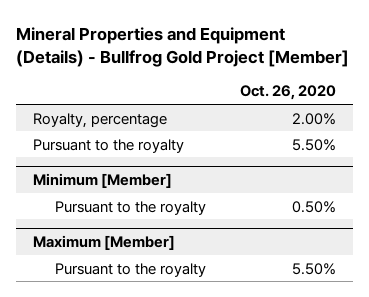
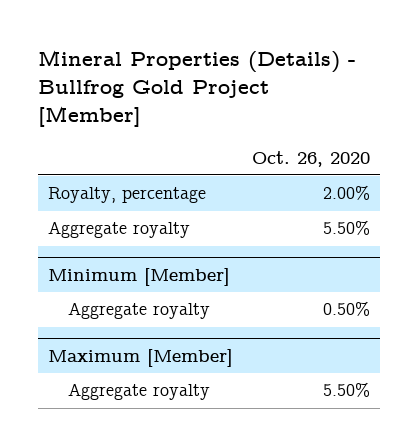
[16,26,350,67] Mineral Properties and Equipment (Details) - Bullfrog Gold Project [Member] -> [38,50,357,128] Mineral Properties (Details) - Bullfrog Gold Project [Member]
[33,138,185,153] Pursuant to the royalty -> none
none -> [48,221,191,239] Aggregate royalty
[54,200,206,215] Pursuant to the royalty -> none
none -> [67,302,210,320] Aggregate royalty
[54,262,206,277] Pursuant to the royalty -> none
none -> [67,383,210,401] Aggregate royalty

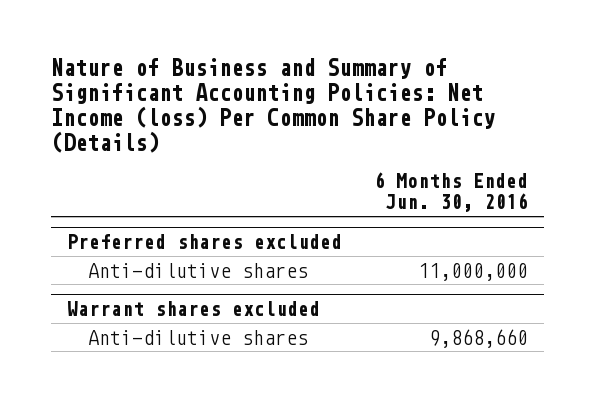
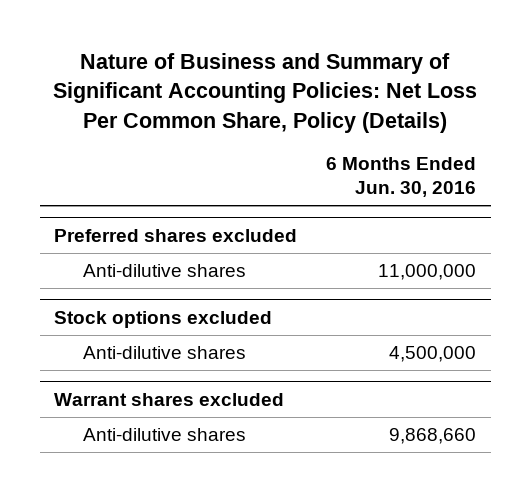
[51,58,496,153] Nature of Business and Summary of Significant Accounting Policies: Net Income (loss) Per Common Share Policy (Details) -> [53,53,478,133] Nature of Business and Summary of Significant Accounting Policies: Net Loss Per Common Share, Policy (Details)
none -> [54,310,273,328] Stock options excluded
none -> [82,345,246,359] Anti-dilutive shares

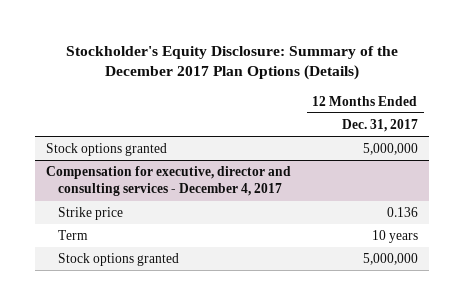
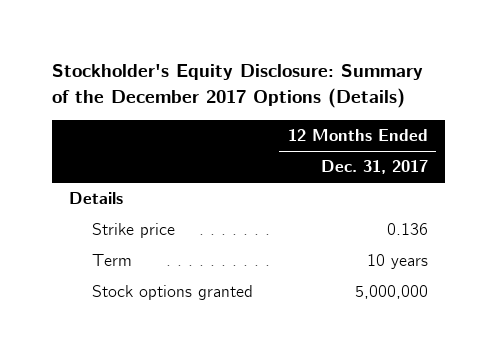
[65,45,398,81] Stockholder's Equity Disclosure: Summary of the December 2017 Plan Options (Details) -> [51,64,423,109] Stockholder's Equity Disclosure: Summary of the December 2017 Options (Details)
[45,142,167,156] Stock options granted -> none
[45,165,291,197] Compensation for executive, director and consulting services - December 4, 2017 -> none
none -> [69,192,124,205] Details

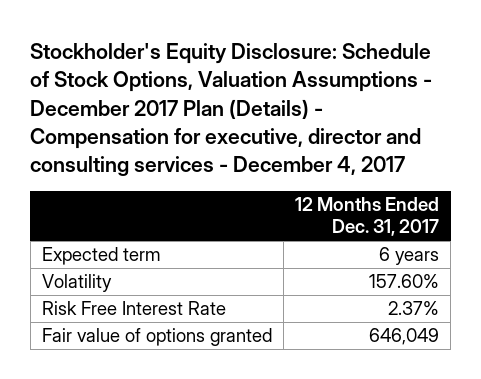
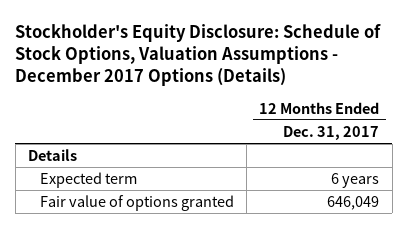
[30,42,433,177] Stockholder's Equity Disclosure: Schedule of Stock Options, Valuation Assumptions - December 2017 Plan (Details) - Compensation for executive, director and consulting services - December 4, 2017 -> [15,23,382,87] Stockholder's Equity Disclosure: Schedule of Stock Options, Valuation Assumptions - December 2017 Options (Details)
none -> [28,148,78,161] Details
[41,274,112,293] Volatility -> none
[41,301,226,316] Risk Free Interest Rate -> none

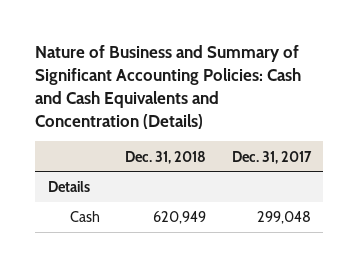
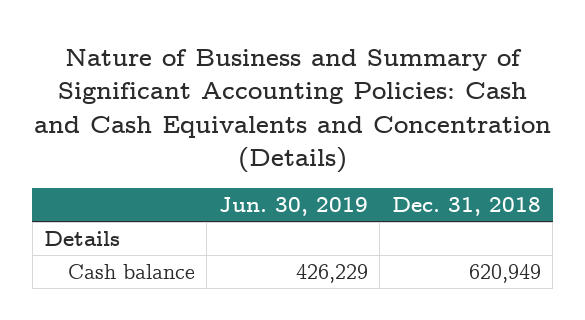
[231,150,312,164] Dec. 31, 2017 -> none
none -> [218,196,368,216] Jun. 30, 2019
[69,211,100,223] Cash -> [67,264,195,280] Cash balance

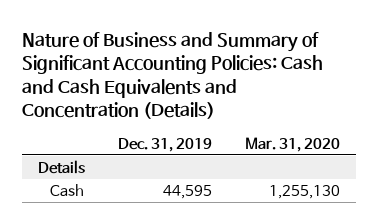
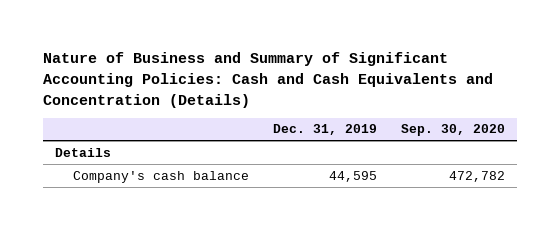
[244,136,340,152] Mar. 31, 2020 -> none
none -> [400,124,505,137] Sep. 30, 2020
[49,184,84,198] Cash -> [72,170,249,183] Company's cash balance

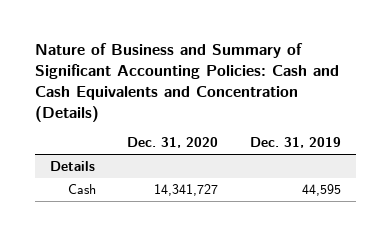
[400,124,505,137] Sep. 30, 2020 -> none
none -> [127,137,219,149] Dec. 31, 2020
[72,170,249,183] Company's cash balance -> [67,184,96,195] Cash

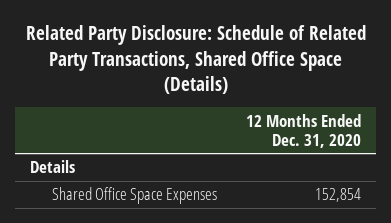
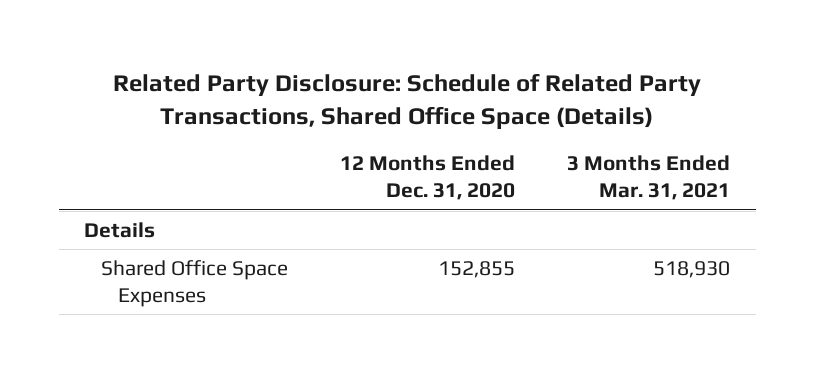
none -> [566,155,730,201] 3 Months Ended Mar. 31, 2021
[315,188,362,203] 152,854 -> [438,260,516,278] 152,855

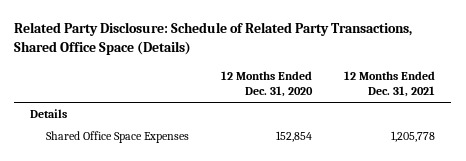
[566,155,730,201] 3 Months Ended Mar. 31, 2021 -> none
none -> [344,70,436,98] 12 Months Ended Dec. 31, 2021
[438,260,516,278] 152,855 -> [276,131,313,143] 152,854

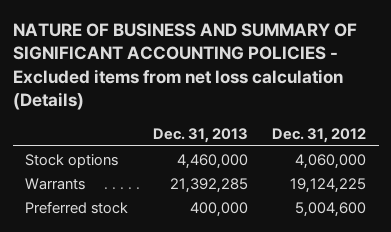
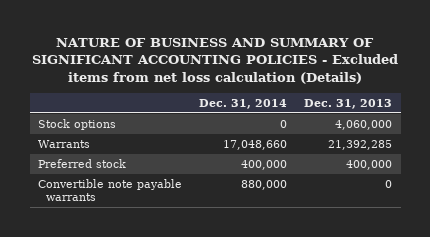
[272,127,367,143] Dec. 31, 2012 -> none
none -> [199,98,288,109] Dec. 31, 2014
[176,153,248,169] 4,460,000 -> [335,120,393,131] 4,060,000
none -> [38,179,183,202] Convertible note payable warrants

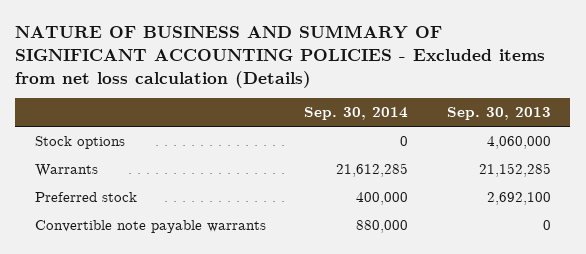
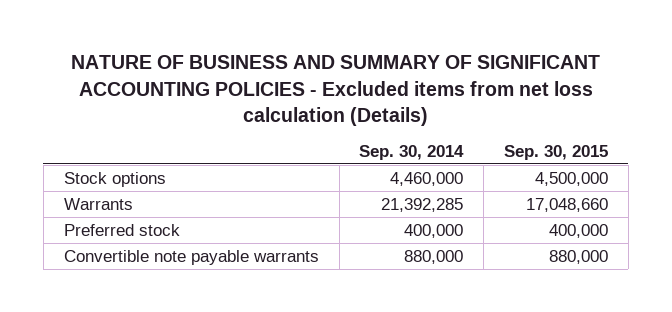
[446,107,551,121] Sep. 30, 2013 -> none
none -> [504,144,609,160] Sep. 30, 2015
[400,136,409,147] 0 -> [390,171,464,186] 4,460,000
[336,163,409,178] 21,612,285 -> [381,197,464,212] 21,392,285

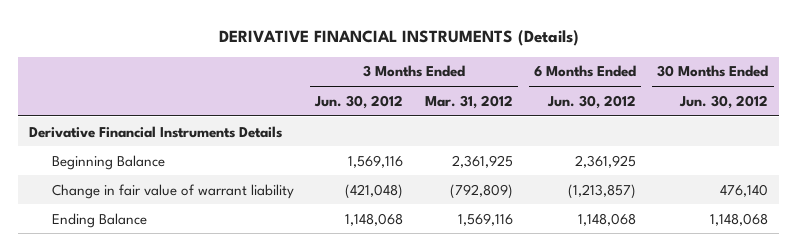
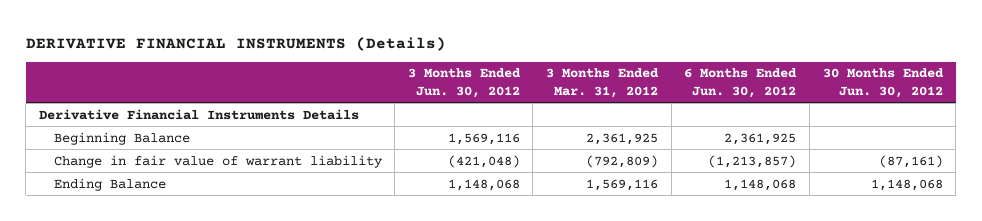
[720,183,769,197] 476,140 -> [878,154,943,168] (87,161)

